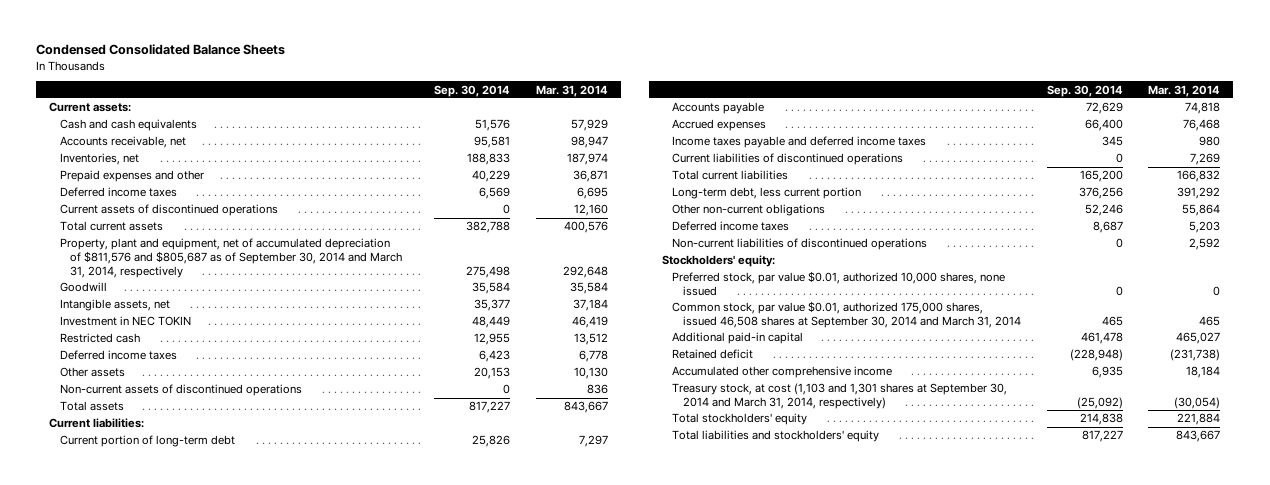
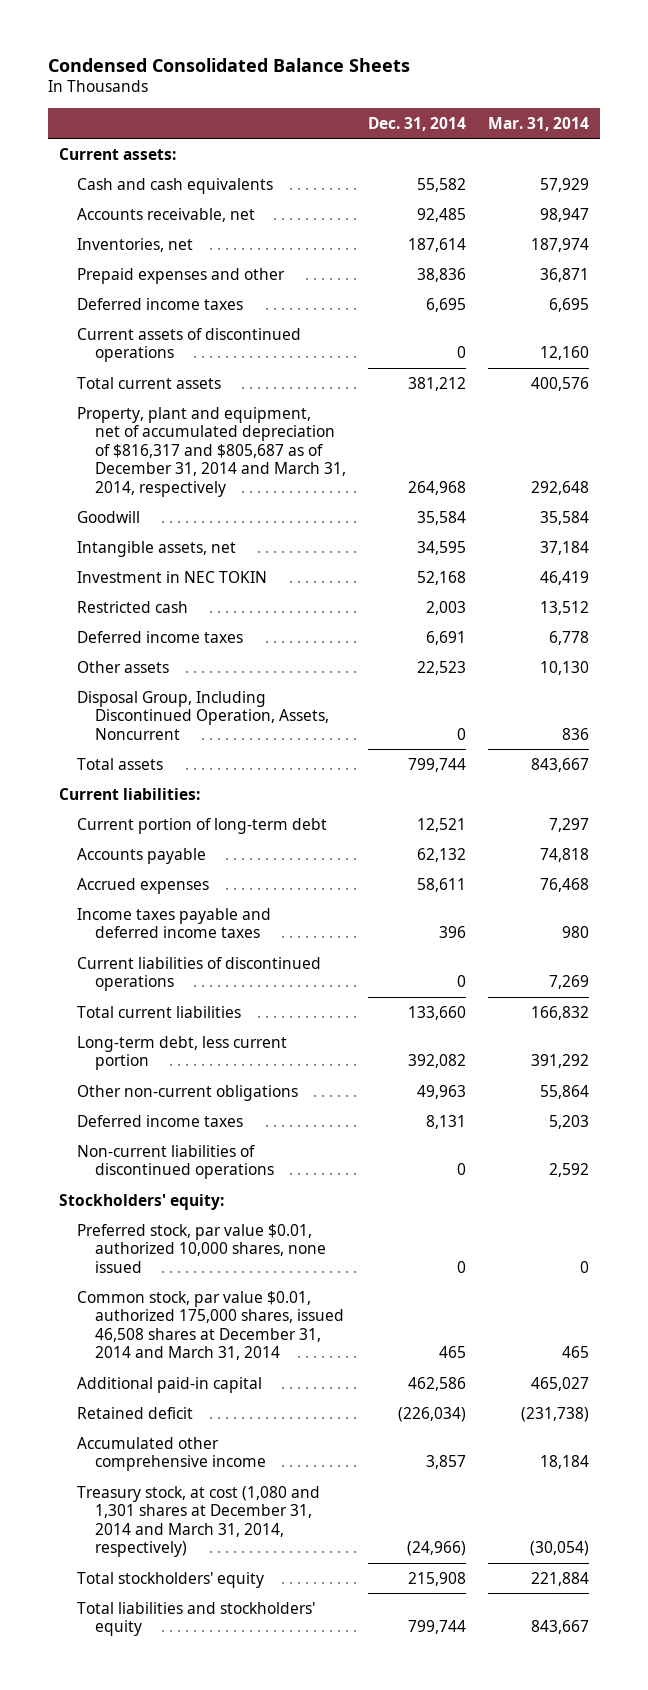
[434,84,511,97] Sep. 30, 2014 -> none
none -> [368,116,467,131] Dec. 31, 2014
[59,238,403,278] Property, plant and equipment, net of accumulated depreciation of $811,576 and $805,687 as of September 30, 2014 and March 31, 2014, respectively -> [77,406,347,497] Property, plant and equipment, net of accumulated depreciation of $816,317 and $805,687 as of December 31, 2014 and March 31, 2014, respectively
[59,384,302,397] Non-current assets of discontinued operations -> [77,690,330,740] Disposal Group, Including Discontinued Operation, Assets, Noncurrent
[672,301,1022,329] Common stock, par value $0.01, authorized 175,000 shares, issued 46,508 shares at September 30, 2014 and March 31, 2014 -> [77,1290,345,1361] Common stock, par value $0.01, authorized 175,000 shares, issued 46,508 shares at December 31, 2014 and March 31, 2014
[672,383,1008,410] Treasury stock, at cost (1,103 and 1,301 shares at September 30, 2014 and March 31, 2014, respectively) -> [77,1485,321,1558] Treasury stock, at cost (1,080 and 1,301 shares at December 31, 2014 and March 31, 2014, respectively)

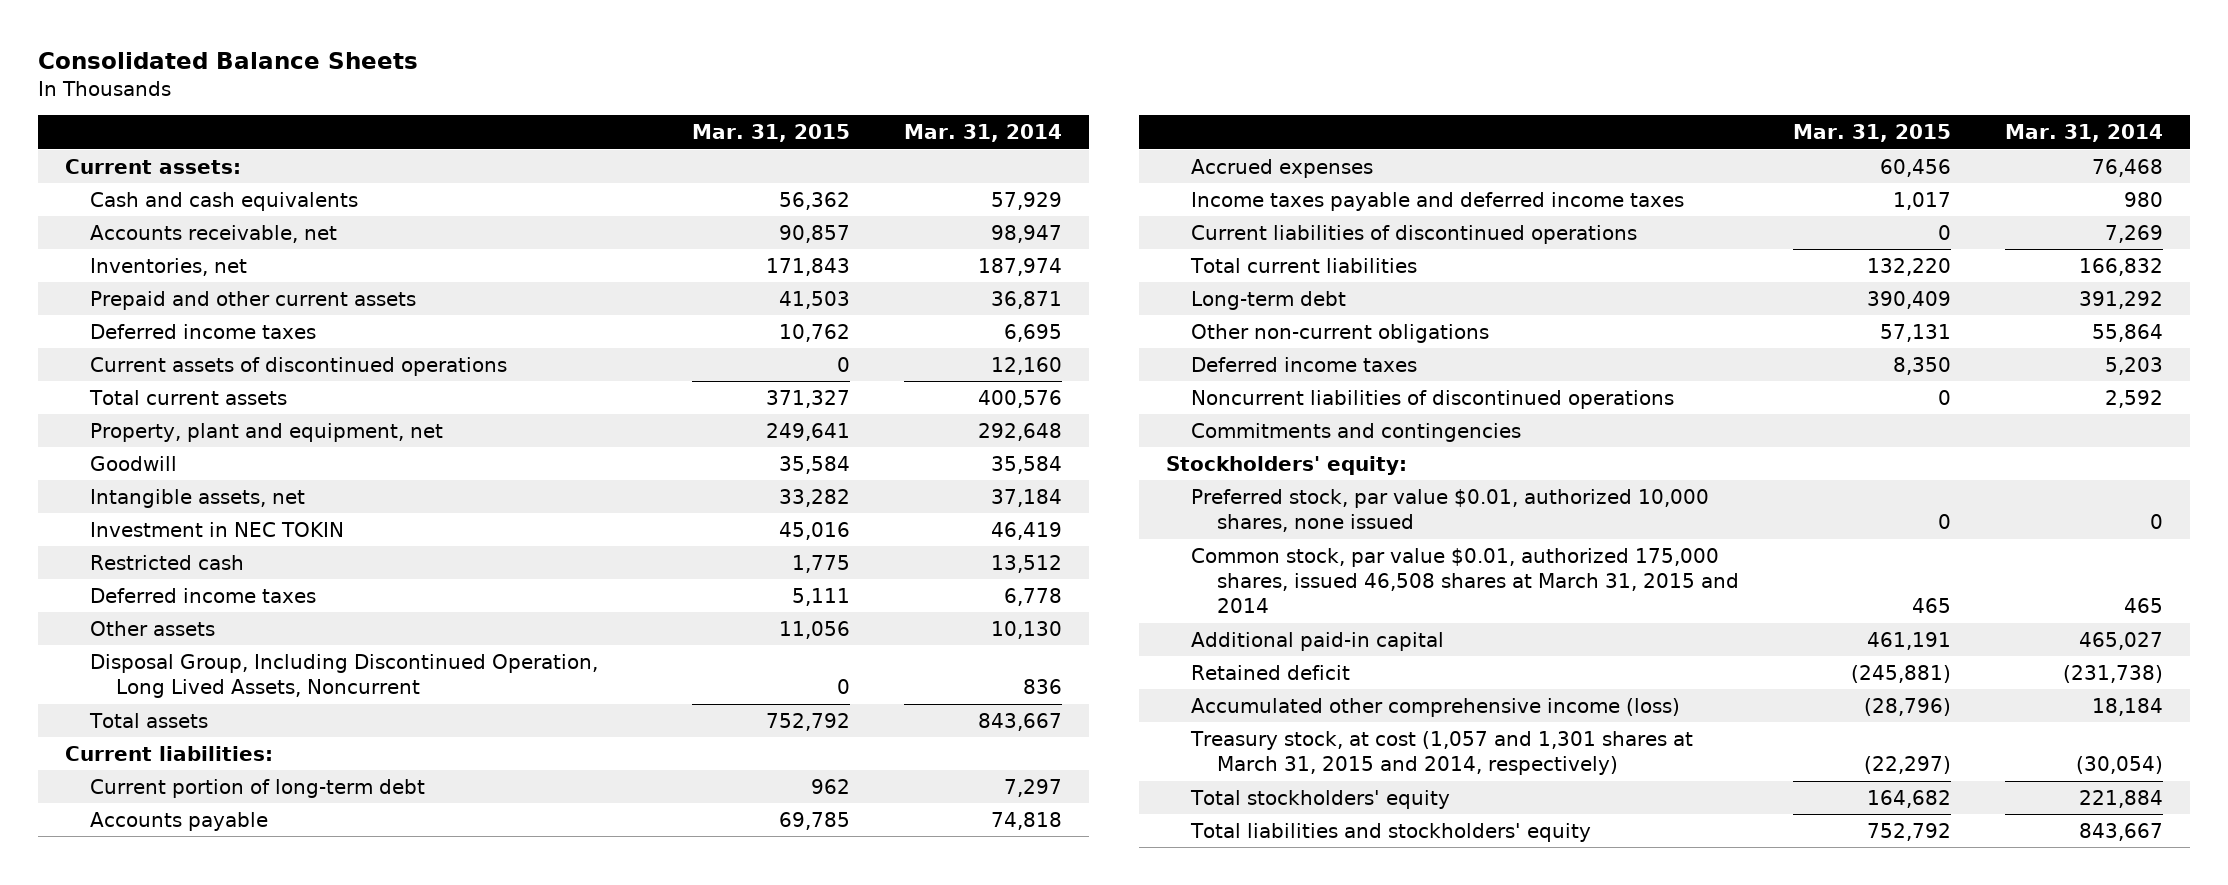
[47,57,410,72] Condensed Consolidated Balance Sheets -> [37,51,418,69] Consolidated Balance Sheets
[368,116,467,131] Dec. 31, 2014 -> none
none -> [692,124,851,143] Mar. 31, 2015
[77,267,286,284] Prepaid expenses and other -> [90,290,417,310] Prepaid and other current assets
[77,406,347,497] Property, plant and equipment, net of accumulated depreciation of $816,317 and $805,687 as of December 31, 2014 and March 31, 2014, respectively -> [90,422,444,442] Property, plant and equipment, net
[77,690,330,740] Disposal Group, Including Discontinued Operation, Assets, Noncurrent -> [90,653,599,699] Disposal Group, Including Discontinued Operation, Long Lived Assets, Noncurrent
[77,1035,288,1071] Long-term debt, less current portion -> [1191,290,1347,310] Long-term debt
[77,1144,275,1180] Non-current liabilities of discontinued operations -> [1191,389,1675,409] Noncurrent liabilities of discontinued operations
none -> [1191,422,1522,442] Commitments and contingencies
[77,1290,345,1361] Common stock, par value $0.01, authorized 175,000 shares, issued 46,508 shares at December 31, 2014 and March 31, 2014 -> [1191,547,1739,614] Common stock, par value $0.01, authorized 175,000 shares, issued 46,508 shares at March 31, 2015 and 2014
[77,1436,267,1472] Accumulated other comprehensive income -> [1191,697,1681,717] Accumulated other comprehensive income (loss)
[77,1485,321,1558] Treasury stock, at cost (1,080 and 1,301 shares at December 31, 2014 and March 31, 2014, respectively) -> [1190,730,1694,776] Treasury stock, at cost (1,057 and 1,301 shares at March 31, 2015 and 2014, respectively)

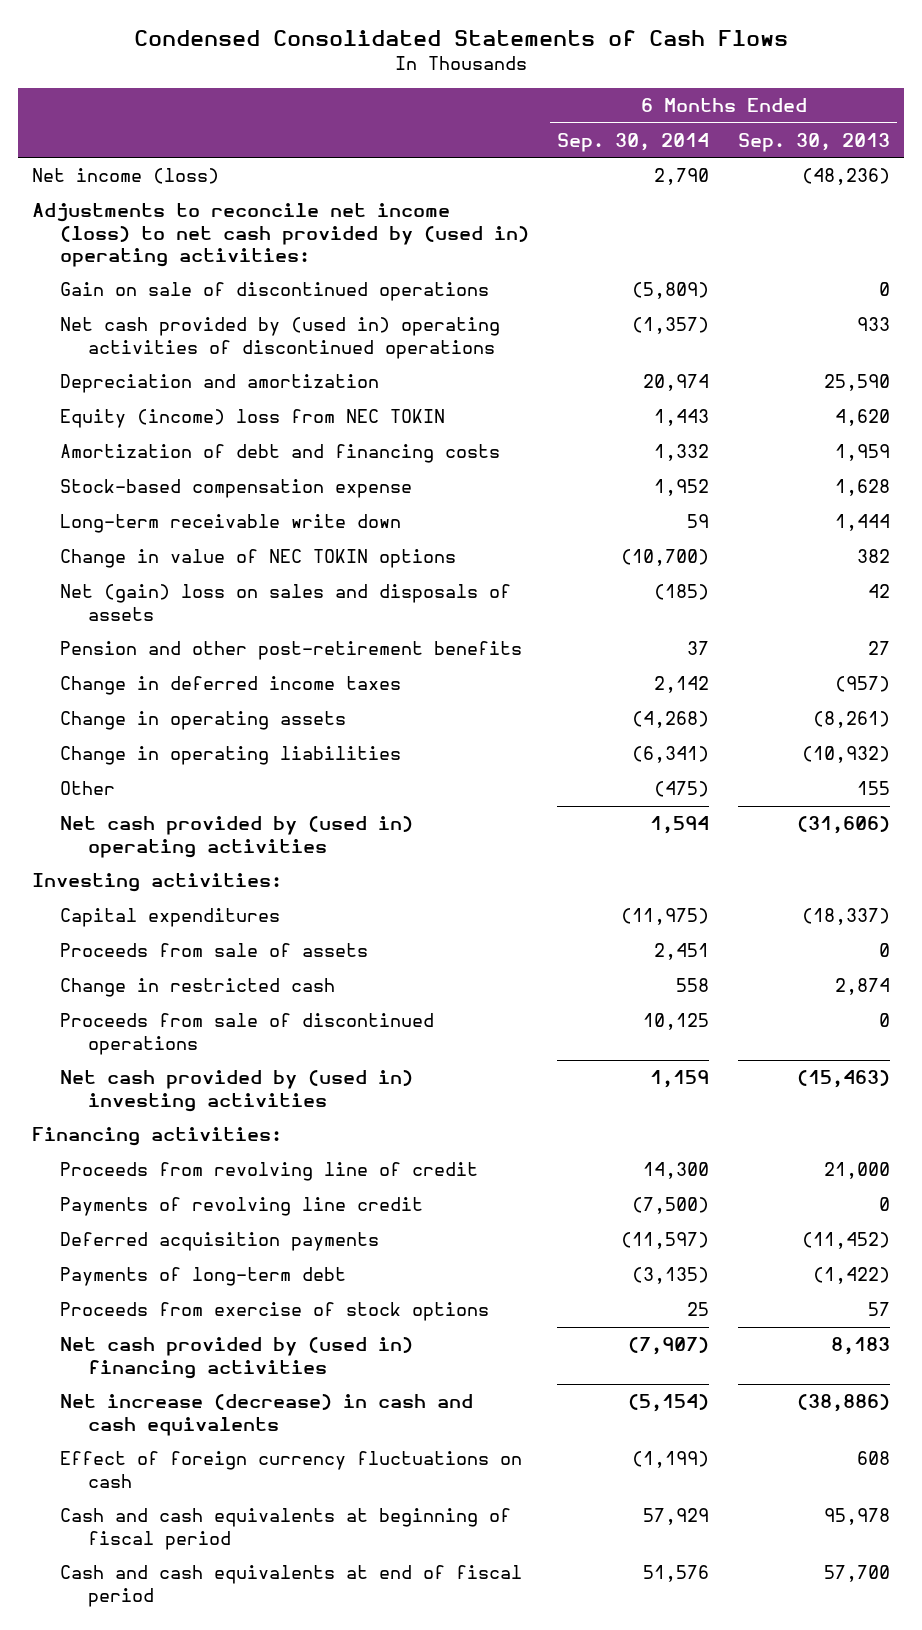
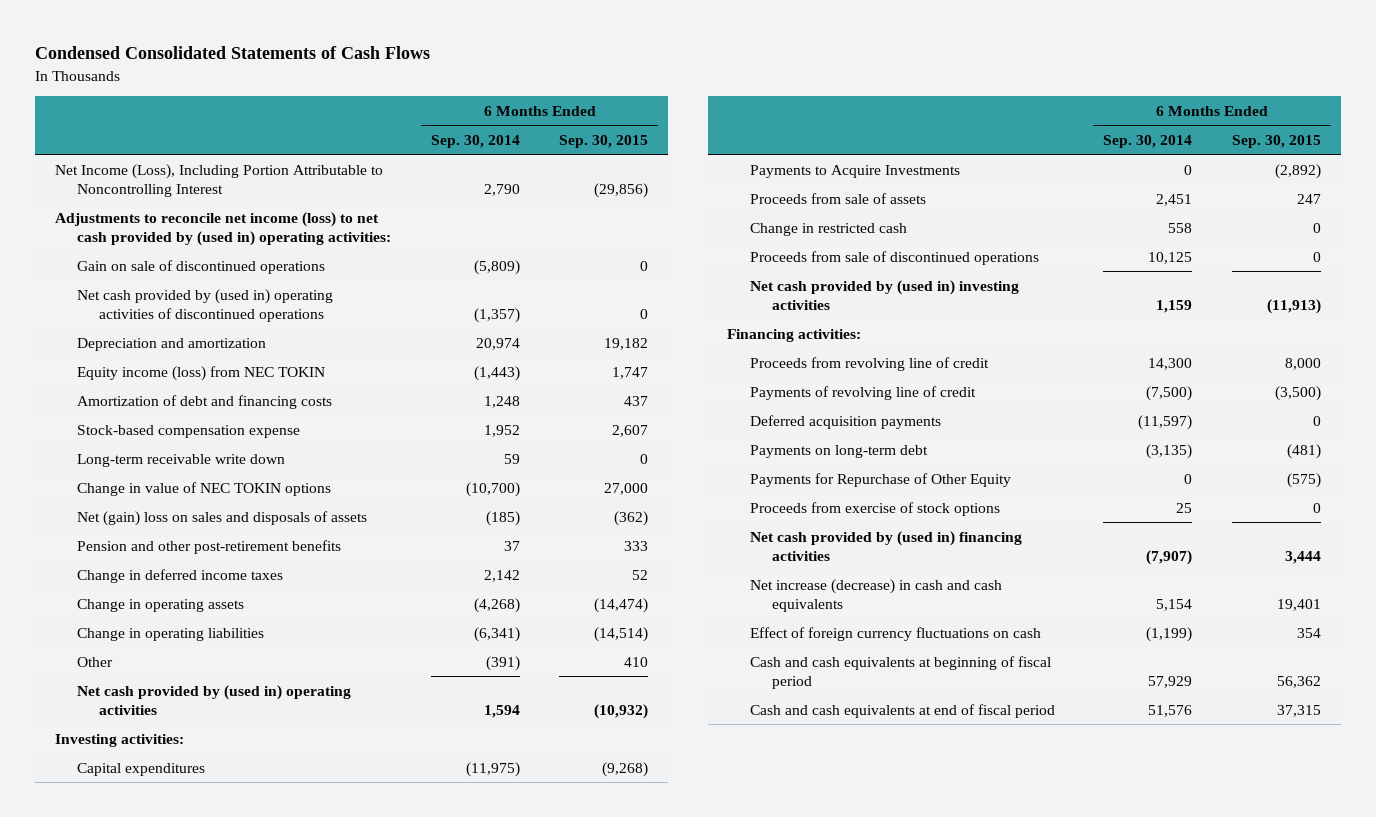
[737,132,890,152] Sep. 30, 2013 -> none
none -> [559,134,649,148] Sep. 30, 2015
[31,168,219,185] Net income (loss) -> [54,163,383,197] Net Income (Loss), Including Portion Attributable to Noncontrolling Interest
[59,409,445,429] Equity (income) loss from NEC TOKIN -> [77,365,326,381] Equity income (loss) from NEC TOKIN
[654,409,710,427] 1,443 -> [473,365,520,381] (1,443)
[654,444,710,462] 1,332 -> [483,395,520,408] 1,248
[654,781,710,798] (475) -> [485,655,520,671] (391)
none -> [749,164,960,178] Payments to Acquire Investments
[59,1197,423,1217] Payments of revolving line credit -> [749,385,976,400] Payments of revolving line of credit
[59,1267,346,1287] Payments of long-term debt -> [749,444,928,458] Payments on long-term debt
none -> [749,472,1011,487] Payments for Repurchase of Other Equity
[628,1394,710,1413] (5,154) -> [1156,598,1193,611] 5,154

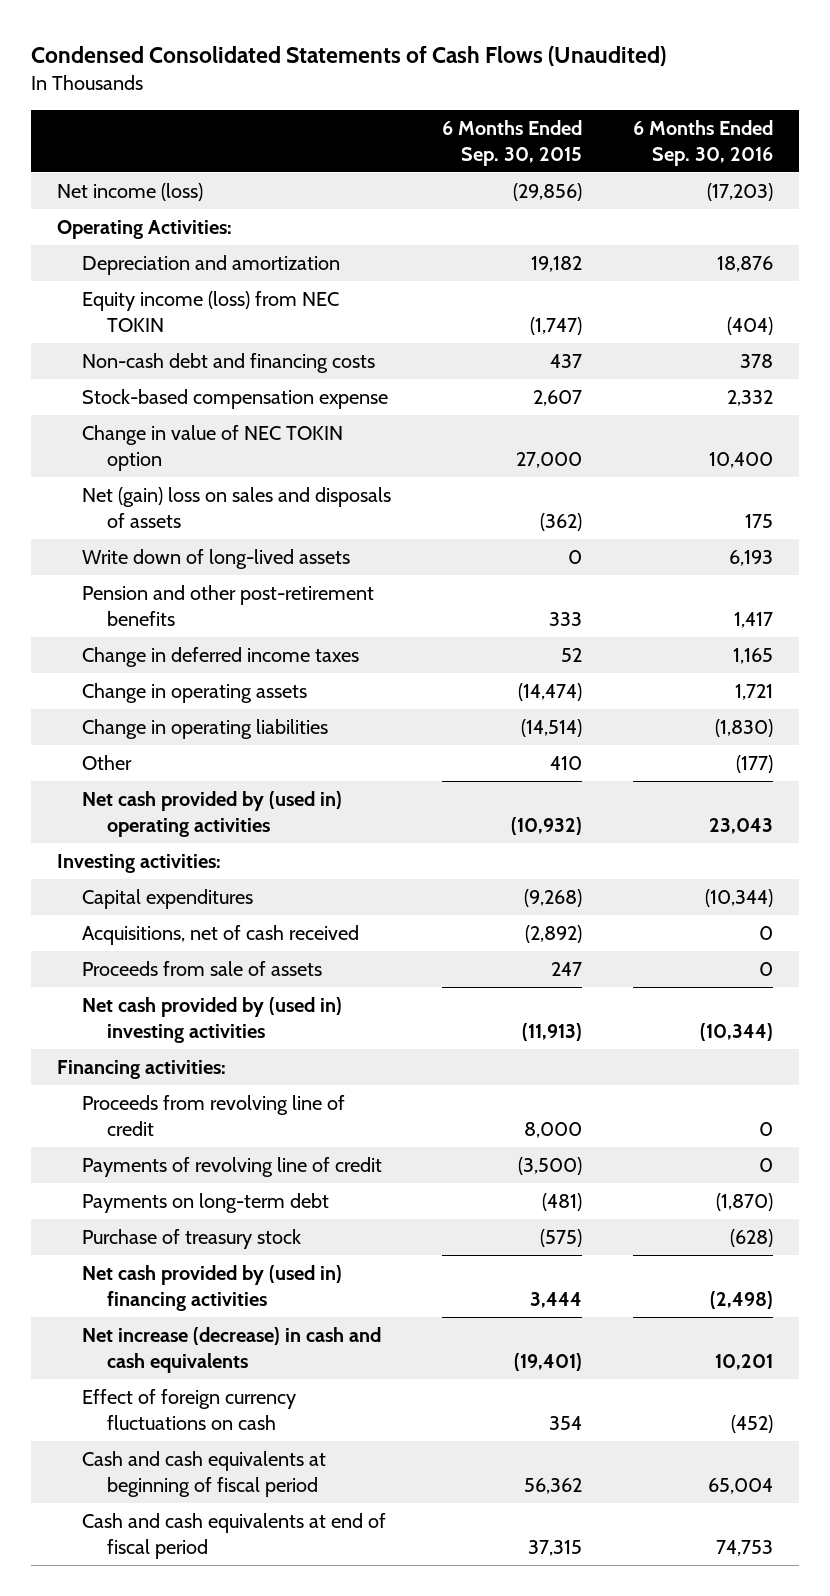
[35,46,431,60] Condensed Consolidated Statements of Cash Flows -> [31,45,667,66] Condensed Consolidated Statements of Cash Flows (Unaudited)
[430,134,520,148] Sep. 30, 2014 -> none
none -> [633,120,774,166] 6 Months Ended Sep. 30, 2016
[54,211,392,246] Adjustments to reconcile net income (loss) to net cash provided by (used in) operating activities: -> none
[77,259,326,274] Gain on sale of discontinued operations -> none
[77,288,334,322] Net cash provided by (used in) operating activities of discontinued operations -> none
[54,163,383,197] Net Income (Loss), Including Portion Attributable to Noncontrolling Interest -> [56,183,203,202] Net income (loss)
none -> [56,220,232,240] Operating Activities:
[612,366,649,379] 1,747 -> [530,316,583,335] (1,747)
[77,394,333,409] Amortization of debt and financing costs -> [81,353,375,374] Non-cash debt and financing costs
[77,453,286,467] Long-term receivable write down -> none
[77,481,332,496] Change in value of NEC TOKIN options -> [81,425,343,471] Change in value of NEC TOKIN option
none -> [81,549,350,570] Write down of long-lived assets
[749,164,960,178] Payments to Acquire Investments -> [81,925,359,946] Acquisitions, net of cash received
[749,222,907,236] Change in restricted cash -> none
[749,250,1039,265] Proceeds from sale of discontinued operations -> none
[749,414,941,429] Deferred acquisition payments -> none
[749,501,1000,516] Proceeds from exercise of stock options -> none
[749,472,1011,487] Payments for Repurchase of Other Equity -> [81,1229,301,1250] Purchase of treasury stock
[1276,598,1321,611] 19,401 -> [514,1352,583,1371] (19,401)

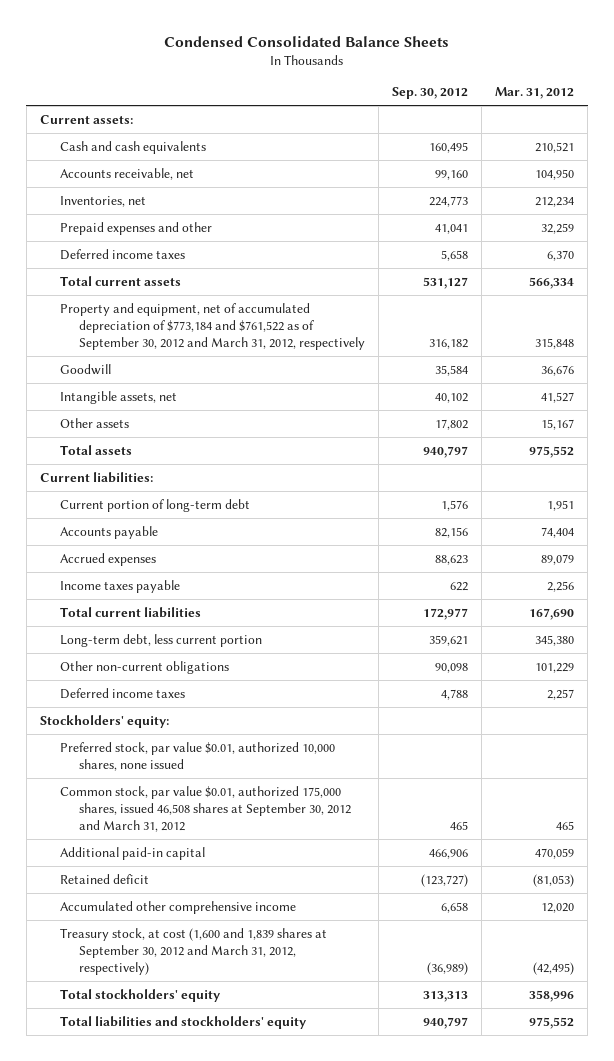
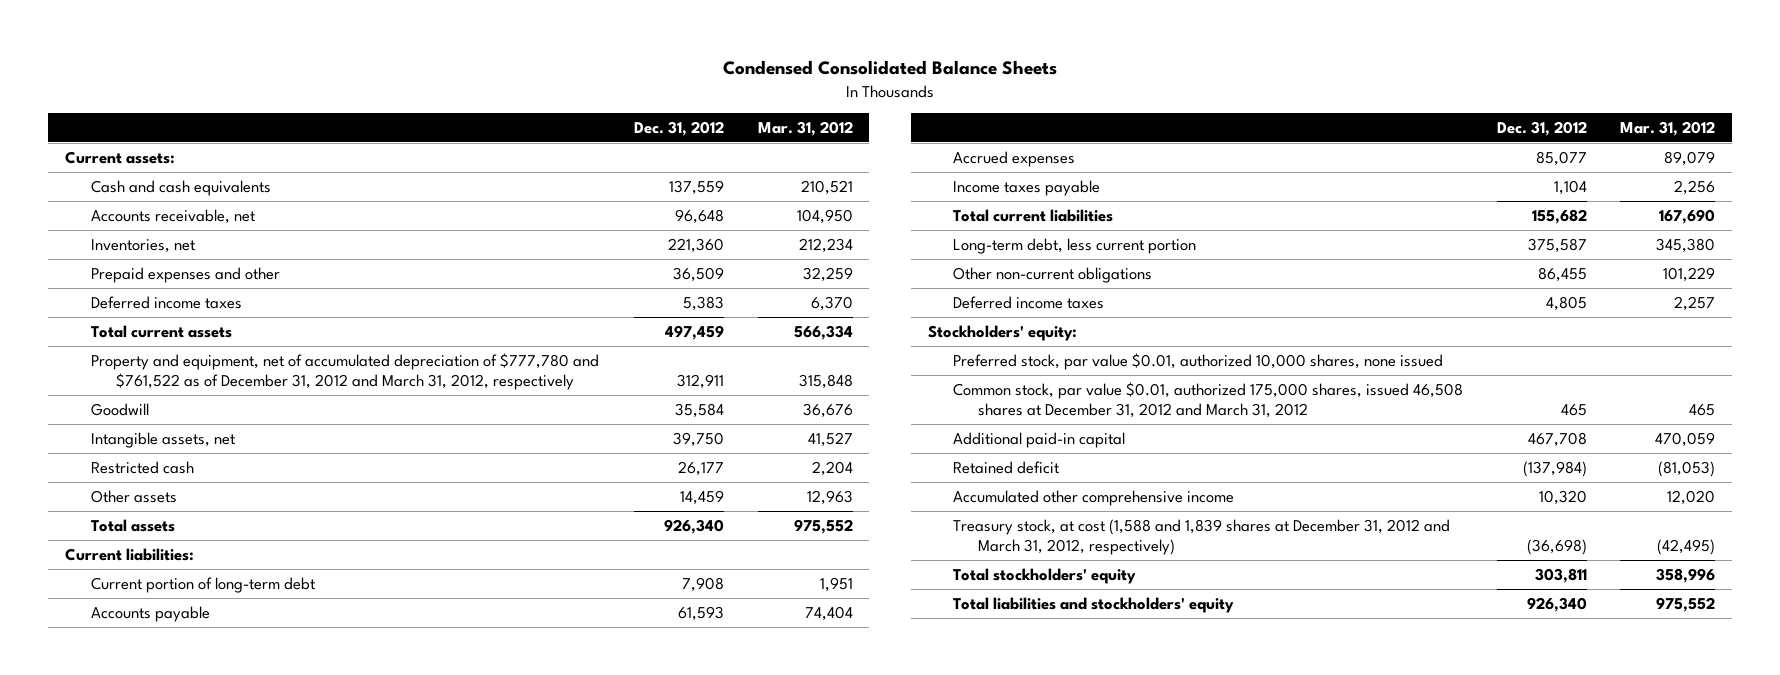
[392,87,469,100] Sep. 30, 2012 -> none
none -> [634,121,725,137] Dec. 31, 2012
[59,302,366,350] Property and equipment, net of accumulated depreciation of $773,184 and $761,522 as of September 30, 2012 and March 31, 2012, respectively -> [90,352,599,391] Property and equipment, net of accumulated depreciation of $777,780 and $761,522 as of December 31, 2012 and March 31, 2012, respectively
none -> [90,460,194,474] Restricted cash
[541,418,575,430] 15,167 -> [806,489,853,505] 12,963
[59,785,352,832] Common stock, par value $0.01, authorized 175,000 shares, issued 46,508 shares at September 30, 2012 and March 31, 2012 -> [953,381,1464,419] Common stock, par value $0.01, authorized 175,000 shares, issued 46,508 shares at December 31, 2012 and March 31, 2012
[59,927,327,975] Treasury stock, at cost (1,600 and 1,839 shares at September 30, 2012 and March 31, 2012, respectively) -> [953,518,1451,556] Treasury stock, at cost (1,588 and 1,839 shares at December 31, 2012 and March 31, 2012, respectively)

